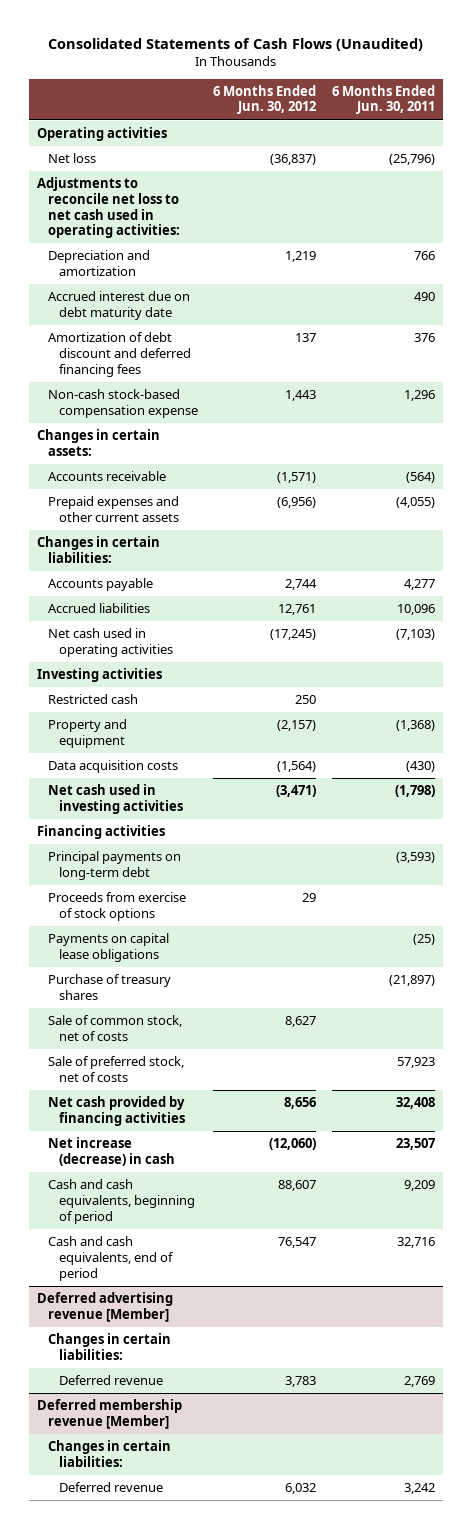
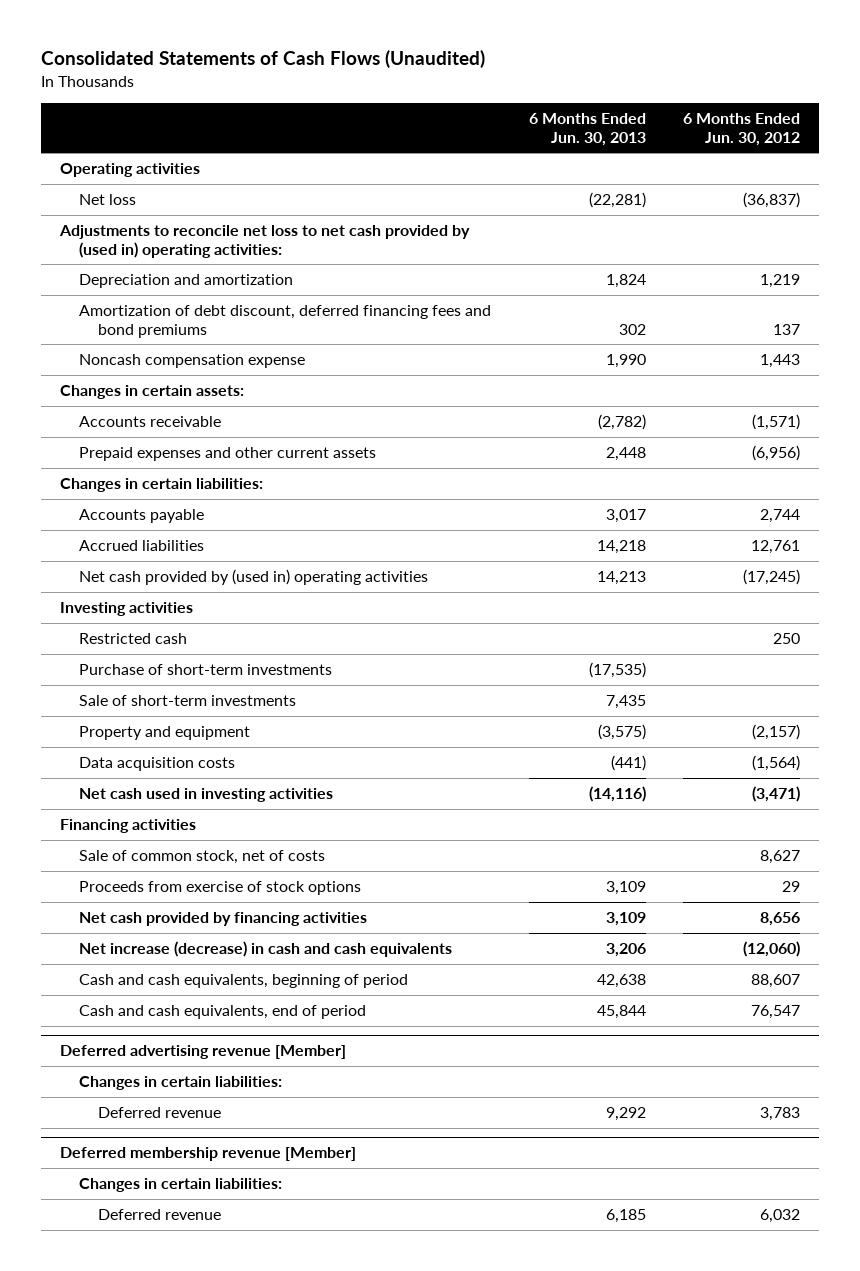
[332,84,436,115] 6 Months Ended Jun. 30, 2011 -> none
none -> [528,112,646,146] 6 Months Ended Jun. 30, 2013
[36,177,180,239] Adjustments to reconcile net loss to net cash used in operating activities: -> [58,224,470,258] Adjustments to reconcile net loss to net cash provided by (used in) operating activities:
[47,291,190,320] Accrued interest due on debt maturity date -> none
[47,332,191,377] Amortization of debt discount and deferred financing fees -> [78,304,491,338] Amortization of debt discount, deferred financing fees and bond premiums
[47,389,198,418] Non-cash stock-based compensation expense -> [78,353,305,368] Noncash compensation expense
[47,628,173,657] Net cash used in operating activities -> [78,568,428,585] Net cash provided by (used in) operating activities
none -> [78,663,332,675] Purchase of short-term investments
none -> [78,694,296,706] Sale of short-term investments
[47,851,181,880] Principal payments on long-term debt -> none
[47,933,169,962] Payments on capital lease obligations -> none
[47,974,171,1000] Purchase of treasury shares -> none
[47,1056,184,1082] Sale of preferred stock, net of costs -> none
[47,892,186,921] Proceeds from exercise of stock options -> [78,880,361,895] Proceeds from exercise of stock options
[47,1137,175,1166] Net increase (decrease) in cash -> [78,940,452,957] Net increase (decrease) in cash and cash equivalents

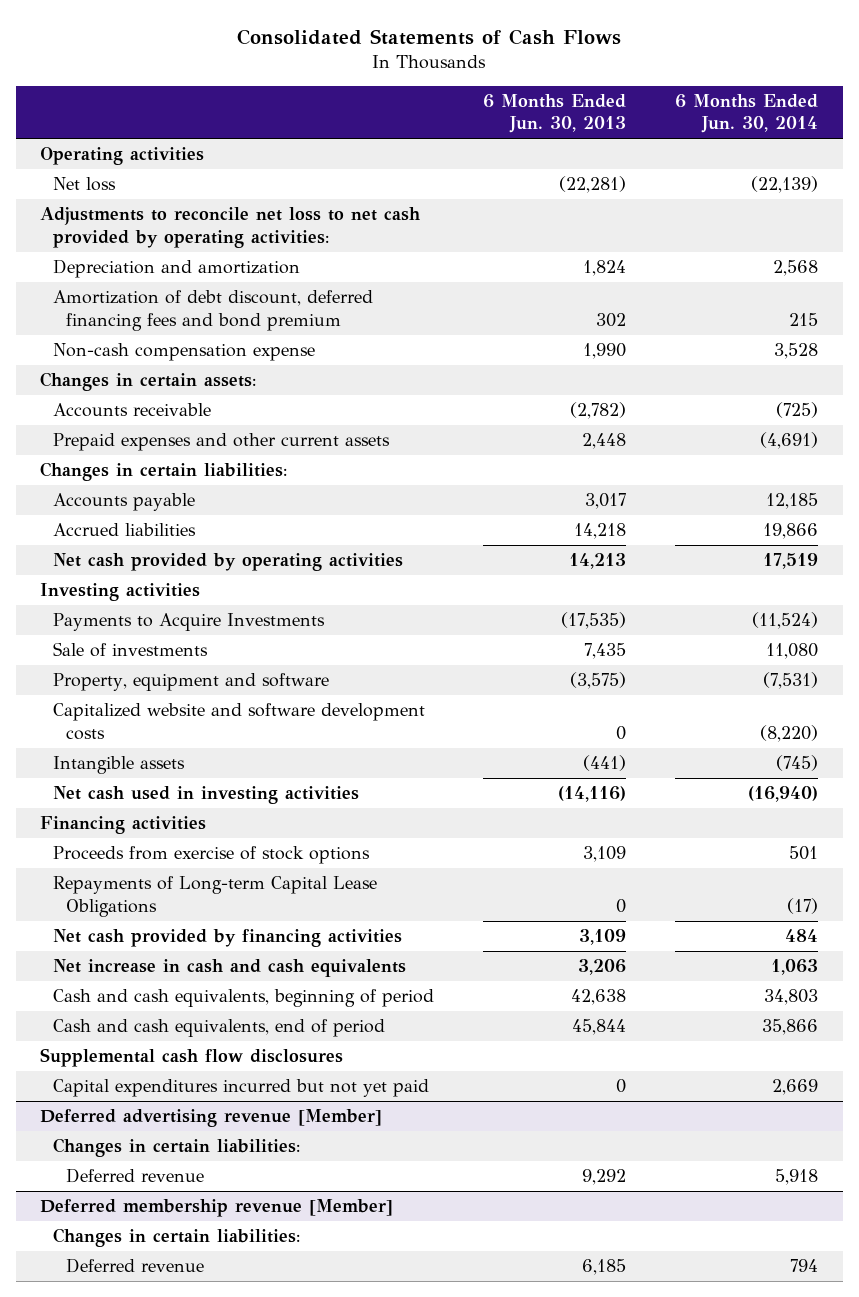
[40,50,485,69] Consolidated Statements of Cash Flows (Unaudited) -> [237,28,622,45] Consolidated Statements of Cash Flows
[683,112,801,146] 6 Months Ended Jun. 30, 2012 -> none
none -> [675,94,819,134] 6 Months Ended Jun. 30, 2014
[58,224,470,258] Adjustments to reconcile net loss to net cash provided by (used in) operating activities: -> [40,207,421,248] Adjustments to reconcile net loss to net cash provided by operating activities:
[78,304,491,338] Amortization of debt discount, deferred financing fees and bond premiums -> [53,290,374,331] Amortization of debt discount, deferred financing fees and bond premium
[78,353,305,368] Noncash compensation expense -> [53,343,316,362] Non-cash compensation expense
[78,568,428,585] Net cash provided by (used in) operating activities -> [53,553,404,572] Net cash provided by operating activities
[78,632,187,644] Restricted cash -> none
[78,663,332,675] Purchase of short-term investments -> [53,613,326,632] Payments to Acquire Investments
[78,694,296,706] Sale of short-term investments -> [53,642,209,658] Sale of investments
[78,725,250,740] Property and equipment -> [53,673,330,692] Property, equipment and software
none -> [53,703,426,740] Capitalized website and software development costs
[78,756,235,771] Data acquisition costs -> [53,756,186,775] Intangible assets
[78,849,325,864] Sale of common stock, net of costs -> none
none -> [53,876,378,917] Repayments of Long-term Capital Lease Obligations
[78,940,452,957] Net increase (decrease) in cash and cash equivalents -> [53,959,407,978] Net increase in cash and cash equivalents
none -> [40,1048,344,1068] Supplemental cash flow disclosures
none -> [53,1079,430,1098] Capital expenditures incurred but not yet paid

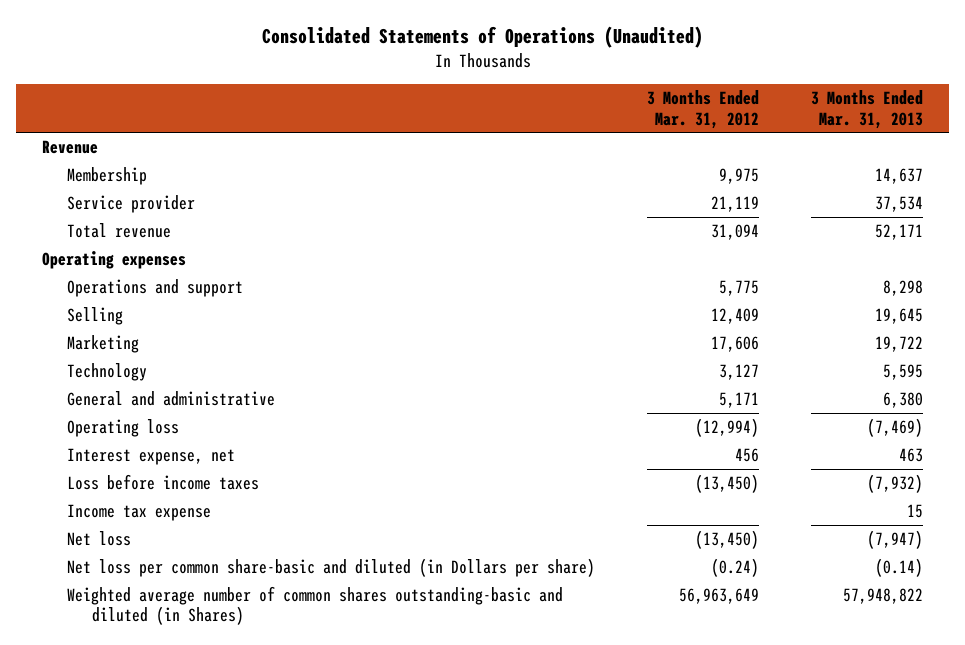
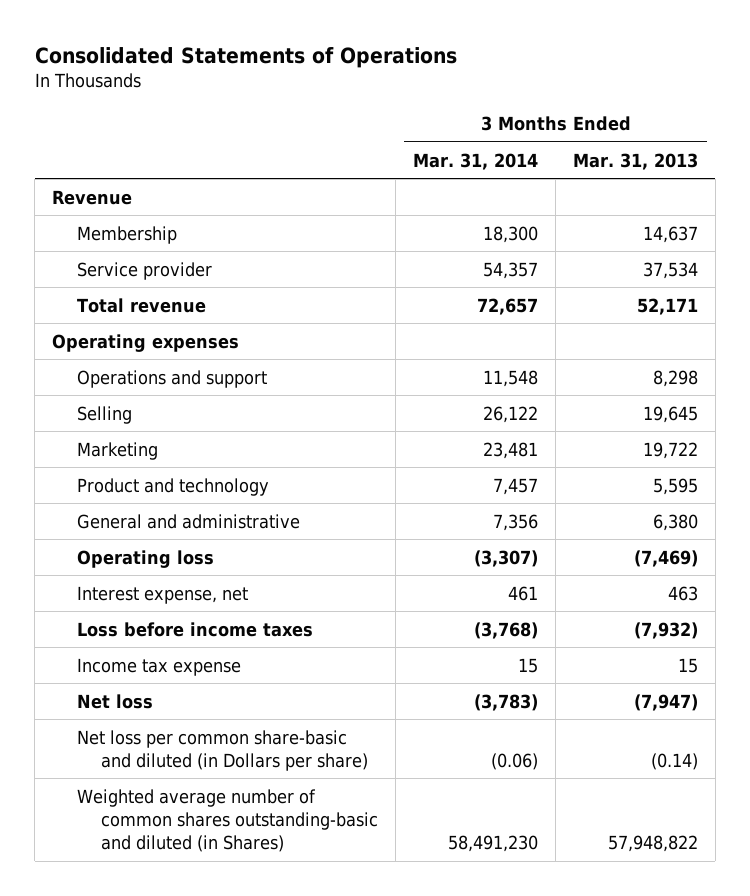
[261,26,703,49] Consolidated Statements of Operations (Unaudited) -> [34,46,457,68] Consolidated Statements of Operations
[647,90,760,129] 3 Months Ended Mar. 31, 2012 -> none
none -> [413,152,539,170] Mar. 31, 2014
[67,362,148,381] Technology -> [76,477,269,496] Product and technology

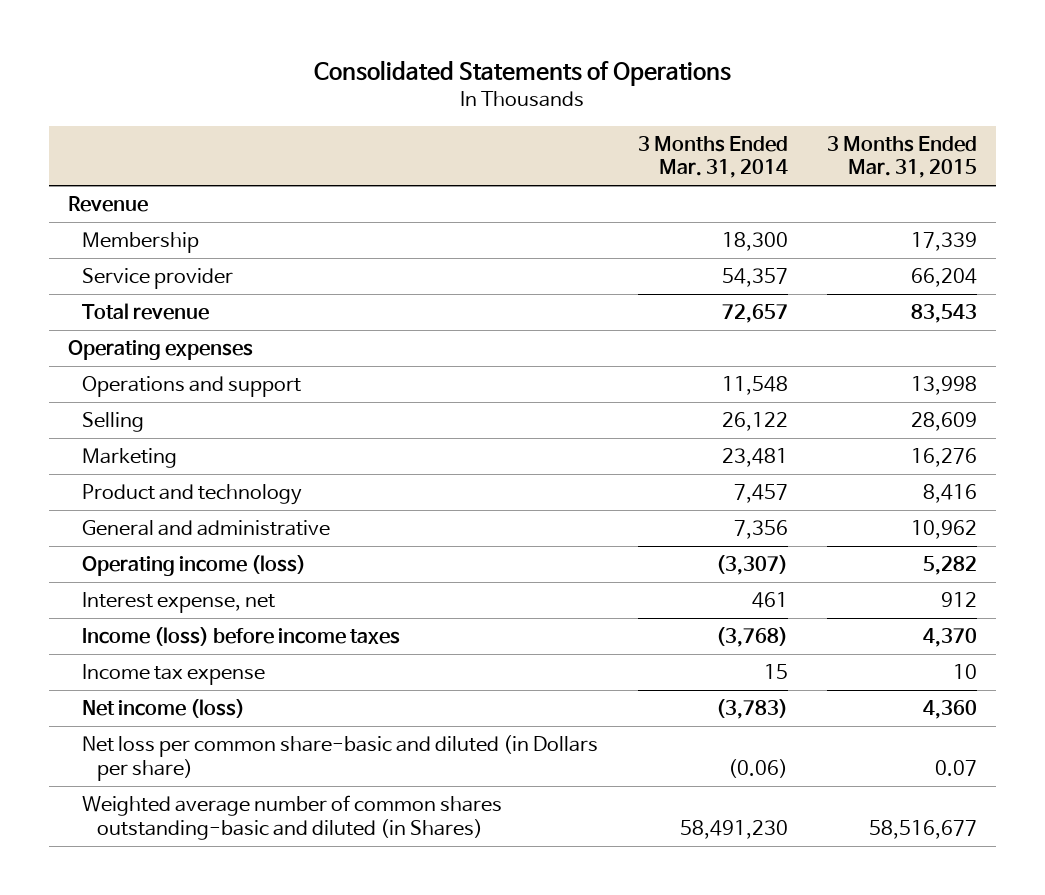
[572,152,698,170] Mar. 31, 2013 -> none
none -> [826,135,977,179] 3 Months Ended Mar. 31, 2015
[76,549,214,568] Operating loss -> [82,555,307,577] Operating income (loss)
[76,621,313,637] Loss before income taxes -> [82,627,401,647] Income (loss) before income taxes
[76,693,153,709] Net loss -> [82,699,246,719] Net income (loss)

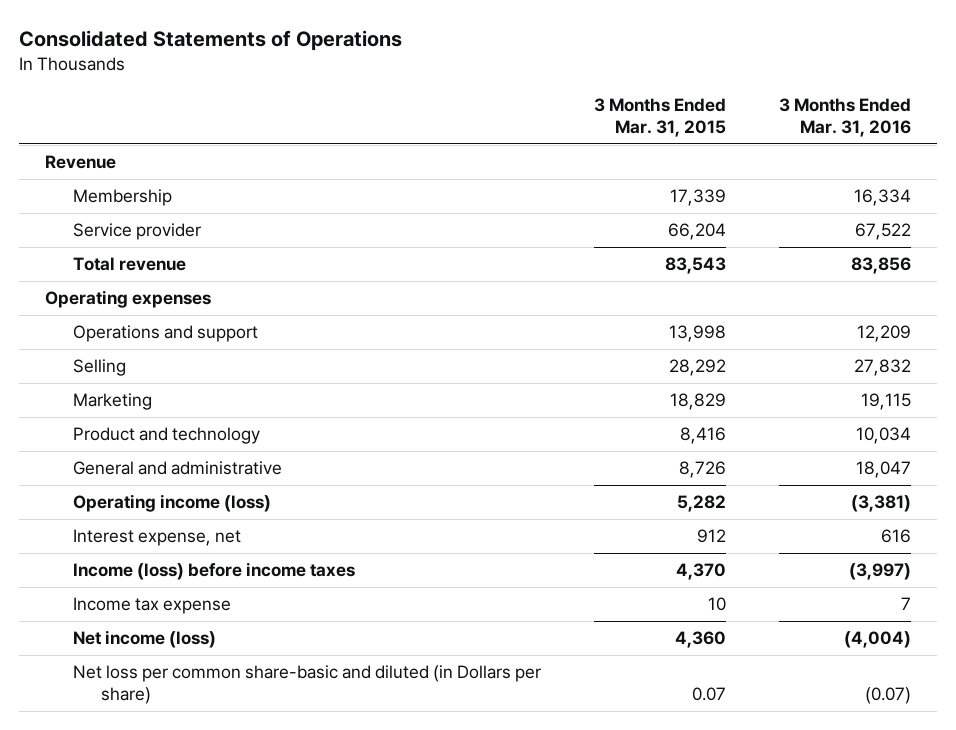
[637,135,788,179] 3 Months Ended Mar. 31, 2014 -> none
none -> [778,98,911,138] 3 Months Ended Mar. 31, 2016
[910,412,977,432] 28,609 -> [669,359,727,377] 28,292
[910,448,977,468] 16,276 -> [670,393,727,411] 18,829
[910,520,977,540] 10,962 -> [679,461,727,479] 8,726
[82,795,503,840] Weighted average number of common shares outstanding-basic and diluted (in Shares) -> none

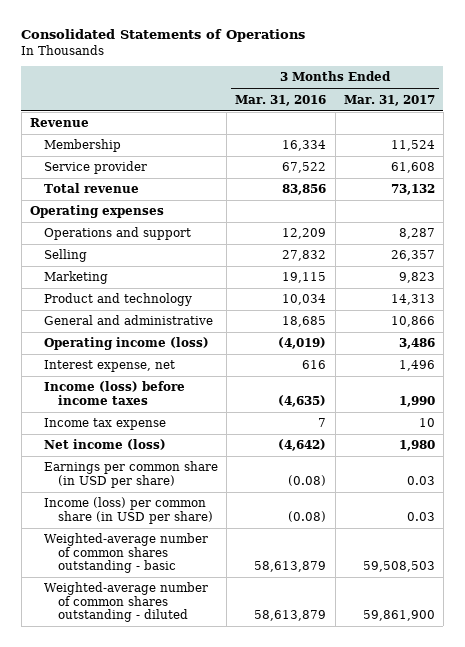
[594,98,727,138] 3 Months Ended Mar. 31, 2015 -> none
none -> [343,94,435,106] Mar. 31, 2017
[855,461,911,479] 18,047 -> [282,316,327,328] 18,685
[850,495,911,513] (3,381) -> [278,337,327,350] (4,019)
[848,563,911,581] (3,997) -> [278,394,327,407] (4,635)
[73,665,542,705] Net loss per common share-basic and diluted (in Dollars per share) -> none
[843,631,911,649] (4,004) -> [278,439,327,452] (4,642)
none -> [43,461,218,488] Earnings per common share (in USD per share)
none -> [43,497,214,524] Income (loss) per common share (in USD per share)
none -> [43,533,208,574] Weighted-average number of common shares outstanding - basic
none -> [43,582,208,623] Weighted-average number of common shares outstanding - diluted

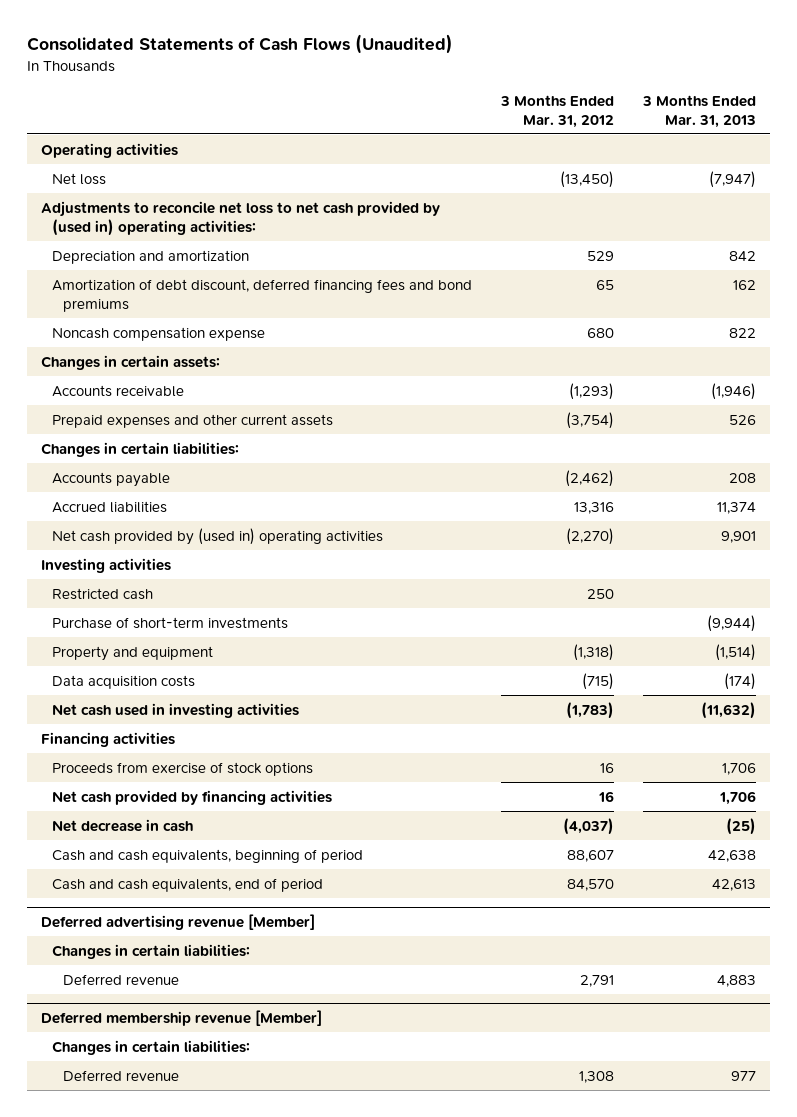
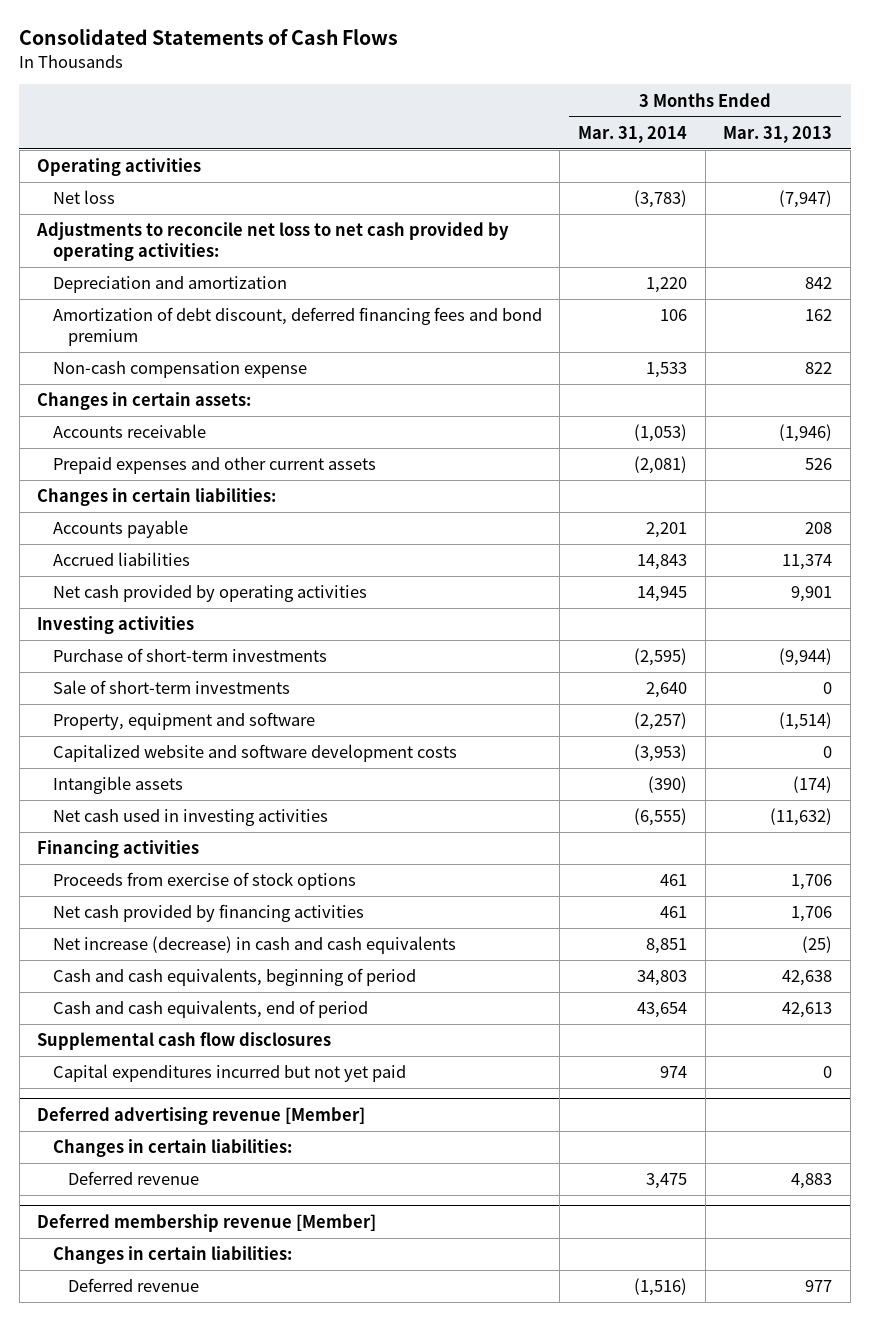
[26,34,453,55] Consolidated Statements of Cash Flows (Unaudited) -> [19,29,399,46] Consolidated Statements of Cash Flows
[499,94,614,128] 3 Months Ended Mar. 31, 2012 -> none
none -> [578,125,688,143] Mar. 31, 2014
[41,200,441,236] Adjustments to reconcile net loss to net cash provided by (used in) operating activities: -> [36,222,510,261] Adjustments to reconcile net loss to net cash provided by operating activities:
[52,278,473,312] Amortization of debt discount, deferred financing fees and bond premiums -> [52,307,542,346] Amortization of debt discount, deferred financing fees and bond premium
[52,326,266,341] Noncash compensation expense -> [52,361,307,379] Non-cash compensation expense
[52,527,384,545] Net cash provided by (used in) operating activities -> [52,585,367,603] Net cash provided by operating activities
[52,587,154,600] Restricted cash -> none
none -> [52,680,290,695] Sale of short-term investments
[52,645,214,661] Property and equipment -> [52,712,315,731] Property, equipment and software
none -> [52,744,457,763] Capitalized website and software development costs
[52,674,196,689] Data acquisition costs -> [52,776,183,795] Intangible assets
[52,818,194,832] Net decrease in cash -> [52,936,456,955] Net increase (decrease) in cash and cash equivalents
none -> [37,1032,332,1051] Supplemental cash flow disclosures
none -> [52,1064,406,1083] Capital expenditures incurred but not yet paid

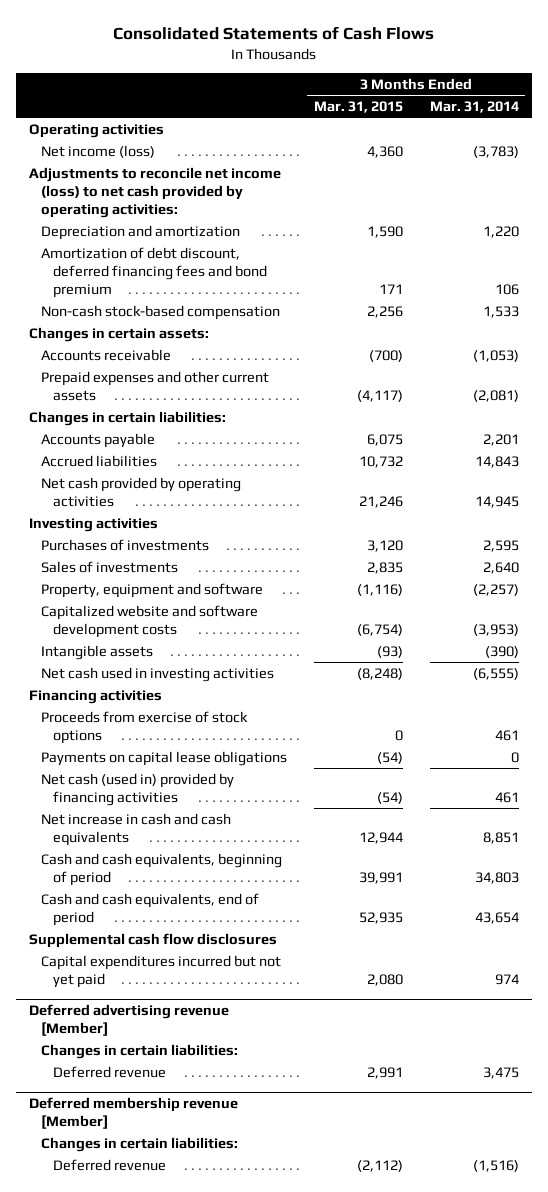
[723,125,833,143] Mar. 31, 2013 -> none
none -> [313,100,403,113] Mar. 31, 2015
[52,190,115,205] Net loss -> [41,144,156,158] Net income (loss)
[36,222,510,261] Adjustments to reconcile net loss to net cash provided by operating activities: -> [29,166,282,218] Adjustments to reconcile net income (loss) to net cash provided by operating activities:
[52,361,307,379] Non-cash compensation expense -> [41,304,281,320] Non-cash stock-based compensation
[52,648,327,663] Purchase of short-term investments -> [41,538,210,551] Purchases of investments
[634,648,688,667] (2,595) -> [482,539,519,552] 2,595
[52,680,290,695] Sale of short-term investments -> [41,560,179,573] Sales of investments
none -> [41,750,288,766] Payments on capital lease obligations
[52,904,364,923] Net cash provided by financing activities -> [41,772,235,806] Net cash (used in) provided by financing activities
[52,936,456,955] Net increase (decrease) in cash and cash equivalents -> [41,812,232,846] Net increase in cash and cash equivalents

